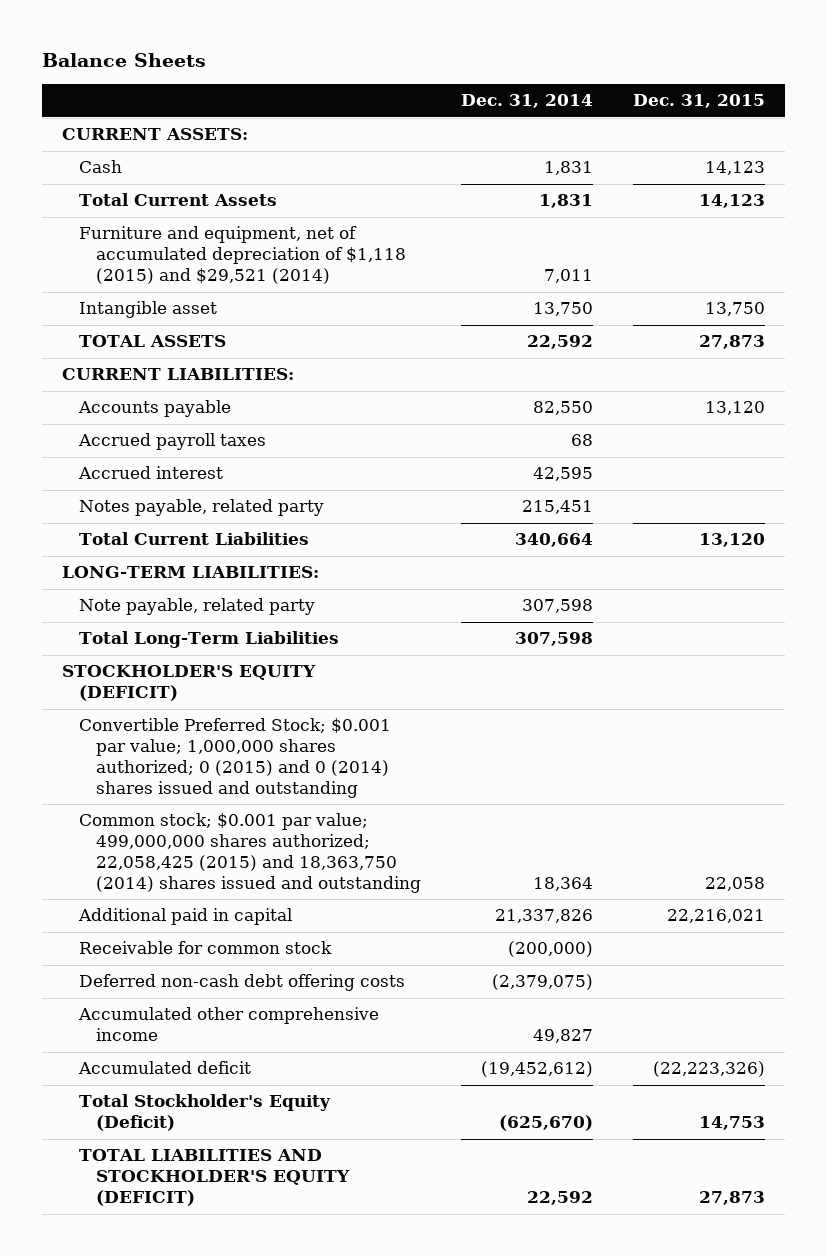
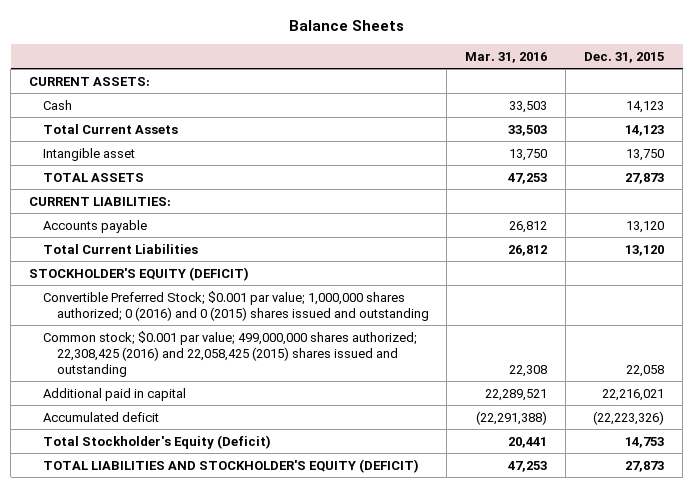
[460,94,593,109] Dec. 31, 2014 -> none
none -> [465,51,548,63] Mar. 31, 2016
[78,226,406,285] Furniture and equipment, net of accumulated depreciation of $1,118 (2015) and $29,521 (2014) -> none
[77,433,266,451] Accrued payroll taxes -> none
[77,466,223,480] Accrued interest -> none
[78,499,324,517] Notes payable, related party -> none
[61,566,319,579] LONG-TERM LIABILITIES: -> none
[78,598,315,616] Note payable, related party -> none
[78,631,339,649] Total Long-Term Liabilities -> none
[78,718,391,799] Convertible Preferred Stock; $0.001 par value; 1,000,000 shares authorized; 0 (2015) and 0 (2014) shares issued and outstanding -> [42,290,429,321] Convertible Preferred Stock; $0.001 par value; 1,000,000 shares authorized; 0 (2016) and 0 (2015) shares issued and outstanding
[78,813,421,894] Common stock; $0.001 par value; 499,000,000 shares authorized; 22,058,425 (2015) and 18,363,750 (2014) shares issued and outstanding -> [42,330,417,377] Common stock; $0.001 par value; 499,000,000 shares authorized; 22,308,425 (2016) and 22,058,425 (2015) shares issued and outstanding
[78,941,332,955] Receivable for common stock -> none
[78,974,405,992] Deferred non-cash debt offering costs -> none
[77,1007,379,1042] Accumulated other comprehensive income -> none

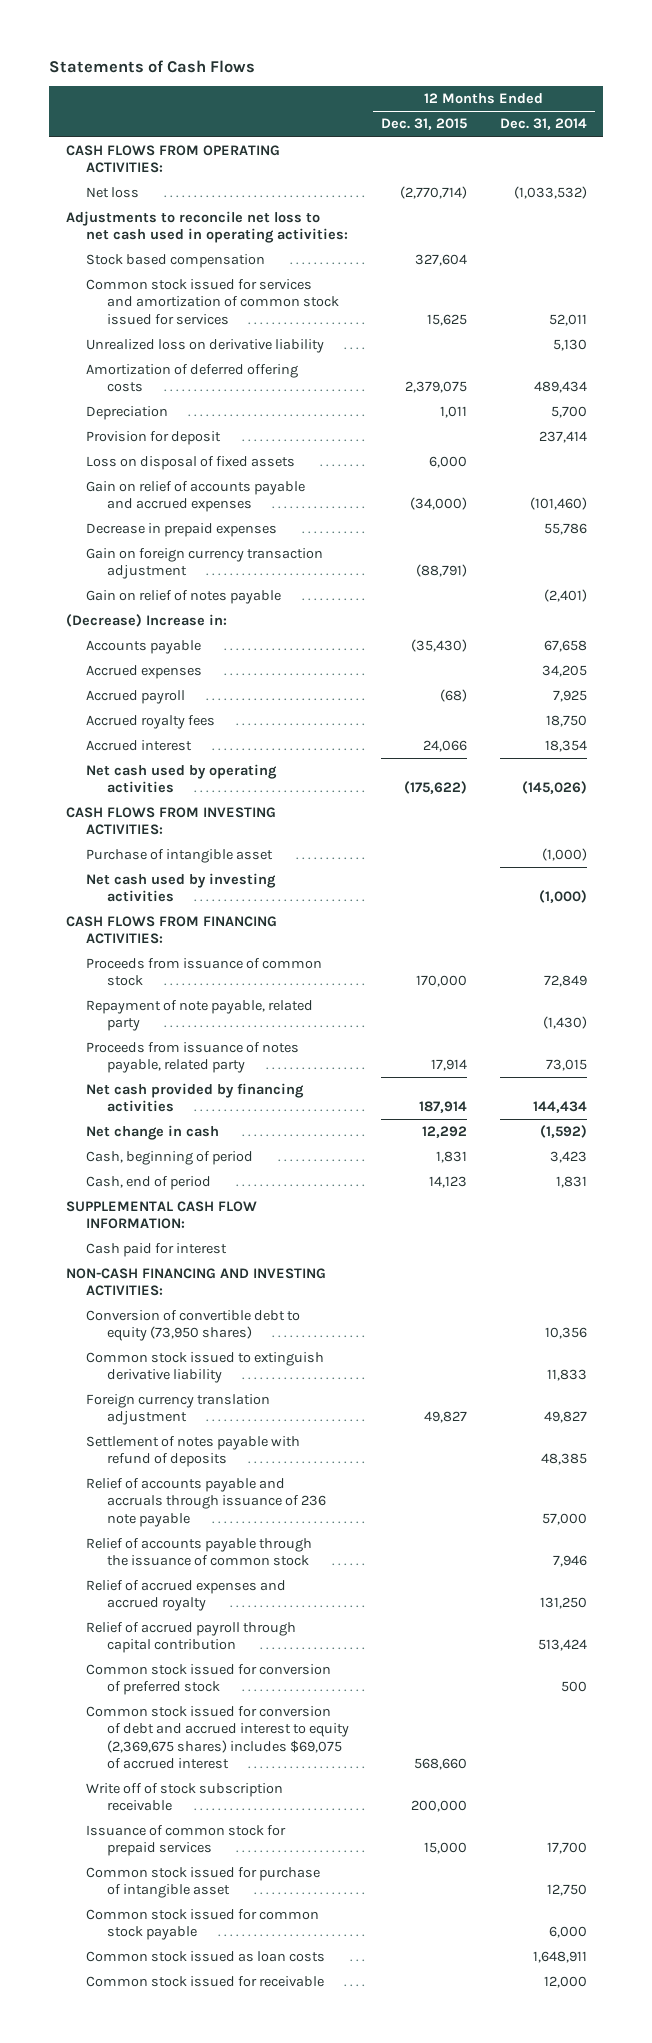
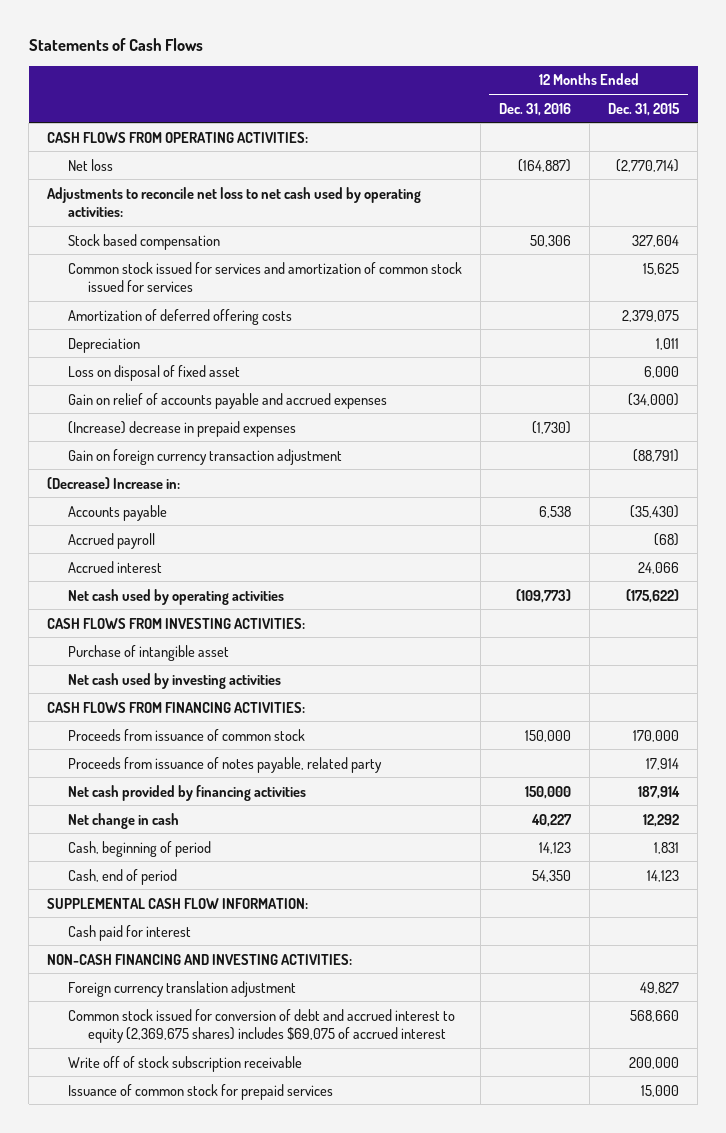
[499,118,587,131] Dec. 31, 2014 -> none
none -> [498,102,571,116] Dec. 31, 2016
[65,211,349,244] Adjustments to reconcile net loss to net cash used in operating activities: -> [47,186,422,217] Adjustments to reconcile net loss to net cash used by operating activities:
[86,339,325,354] Unrealized loss on derivative liability -> none
[86,431,222,446] Provision for deposit -> none
[86,456,296,471] Loss on disposal of fixed assets -> [67,364,240,381] Loss on disposal of fixed asset
[86,523,278,538] Decrease in prepaid expenses -> [67,420,296,437] (Increase) decrease in prepaid expenses
[86,590,282,605] Gain on relief of notes payable -> none
[86,665,203,680] Accrued expenses -> none
[86,715,216,730] Accrued royalty fees -> none
[86,1000,314,1032] Repayment of note payable, related party -> none
[86,1310,301,1342] Conversion of convertible debt to equity (73,950 shares) -> none
[86,1352,325,1384] Common stock issued to extinguish derivative liability -> none
[86,1436,301,1468] Settlement of notes payable with refund of deposits -> none
[86,1478,327,1527] Relief of accounts payable and accruals through issuance of 236 note payable -> none
[86,1538,313,1567] Relief of accounts payable through the issuance of common stock -> none
[86,1580,287,1612] Relief of accrued expenses and accrued royalty -> none
[86,1622,297,1654] Relief of accrued payroll through capital contribution -> none
[86,1664,332,1696] Common stock issued for conversion of preferred stock -> none
[86,1867,321,1899] Common stock issued for purchase of intangible asset -> none
[86,1909,320,1941] Common stock issued for common stock payable -> none
[86,1951,326,1963] Common stock issued as loan costs -> none
[86,1976,325,1988] Common stock issued for receivable -> none

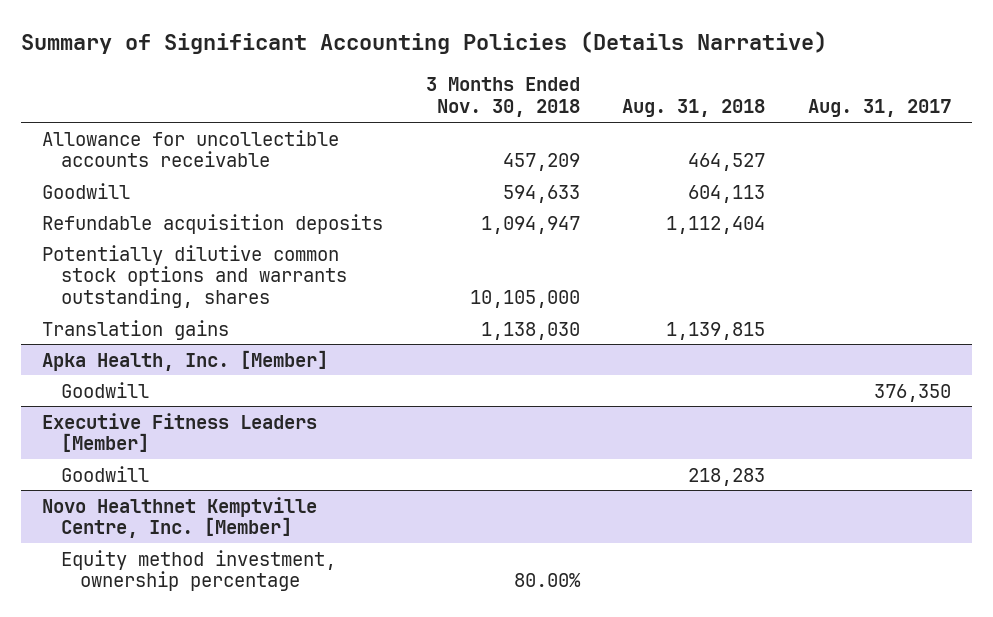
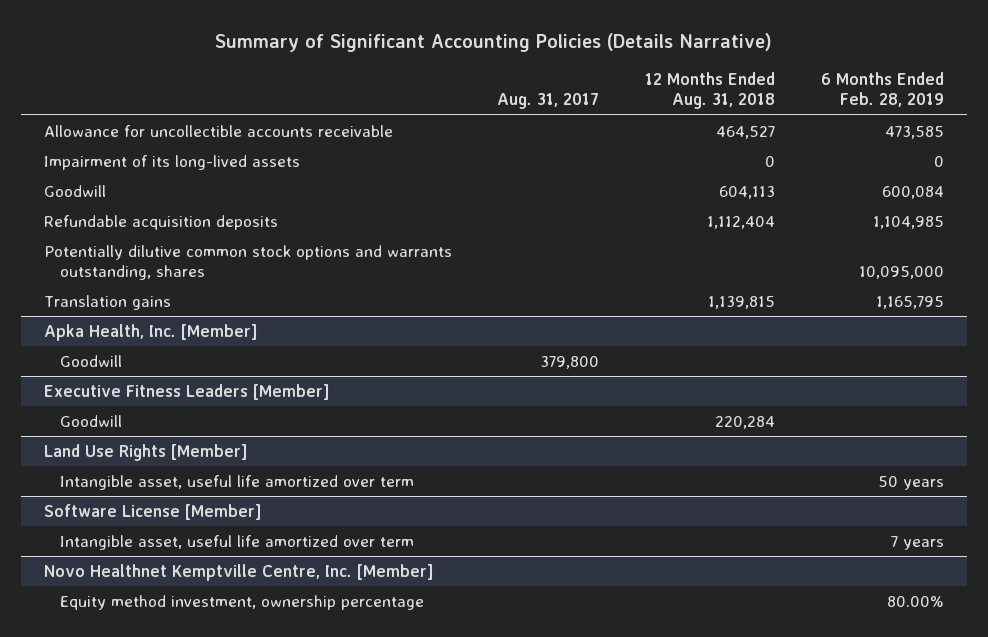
[425,77,580,118] 3 Months Ended Nov. 30, 2018 -> none
[622,99,766,118] Aug. 31, 2018 -> none
none -> [645,72,776,110] 12 Months Ended Aug. 31, 2018
none -> [820,72,944,108] 6 Months Ended Feb. 28, 2019
none -> [43,154,300,170] Impairment of its long-lived assets
[874,383,952,402] 376,350 -> [540,355,600,369] 379,800
none -> [43,443,248,461] Land Use Rights [Member]
none -> [59,474,414,490] Intangible asset, useful life amortized over term
none -> [43,503,262,520] Software License [Member]
none -> [59,534,414,550] Intangible asset, useful life amortized over term

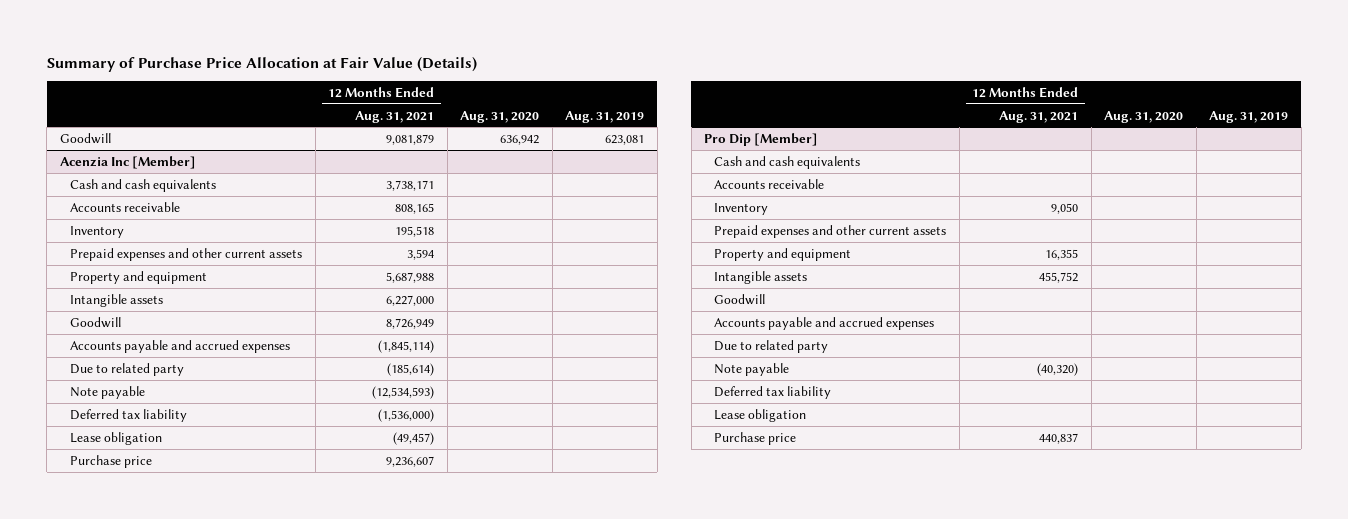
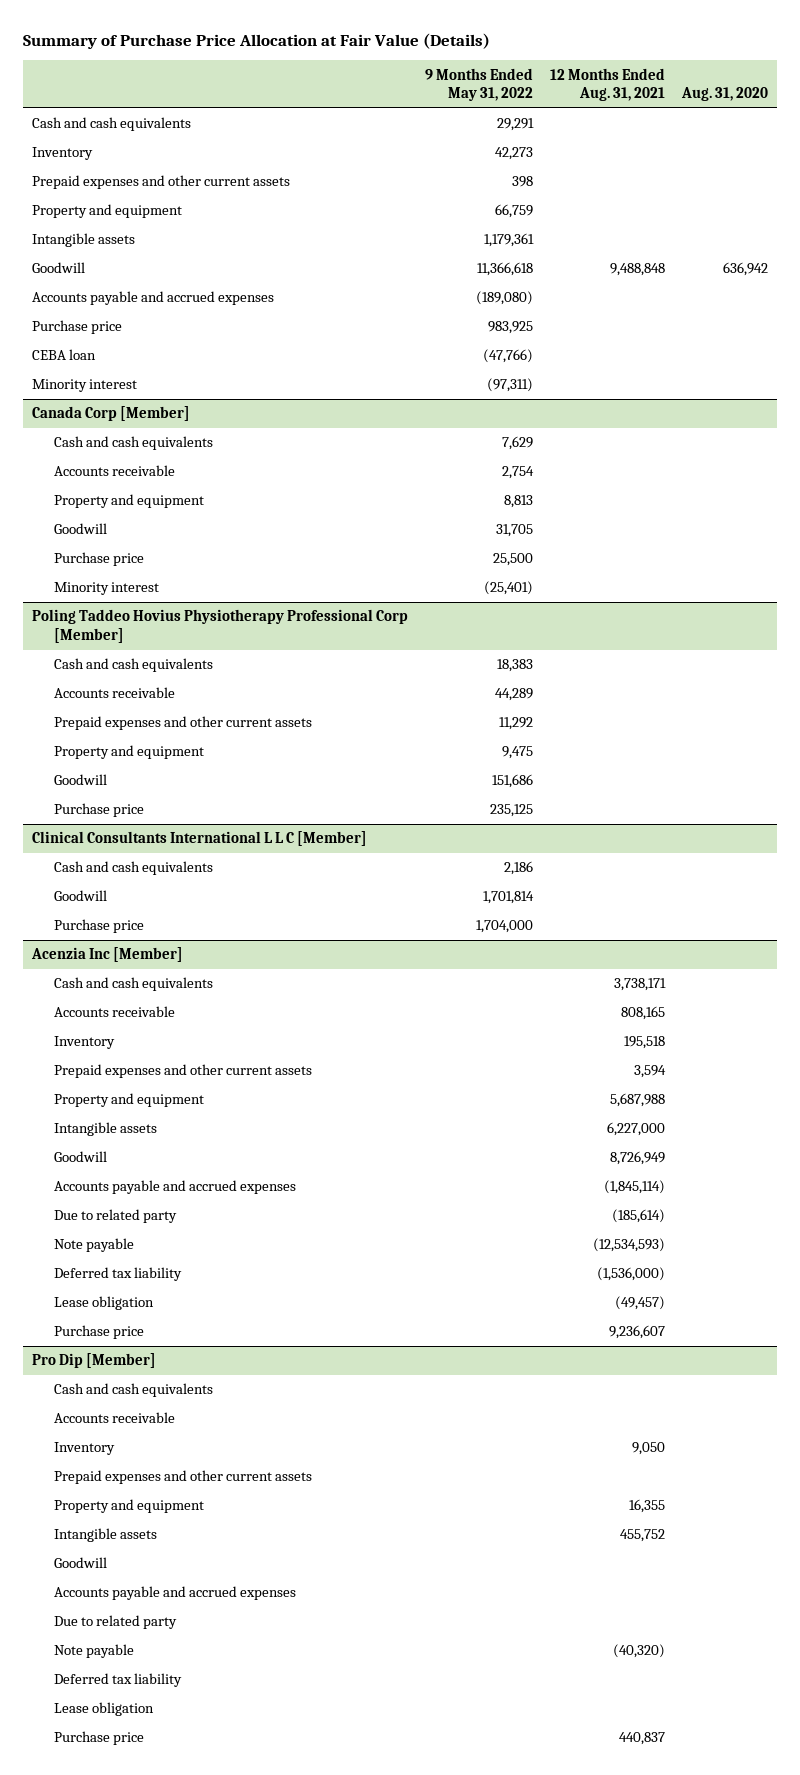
[565,110,645,123] Aug. 31, 2019 -> none
none -> [425,67,534,101] 9 Months Ended May 31, 2022
none -> [31,117,191,132] Cash and cash equivalents
none -> [31,147,93,161] Inventory
none -> [31,175,290,190] Prepaid expenses and other current assets
none -> [31,204,182,219] Property and equipment
none -> [31,233,135,248] Intangible assets
[386,133,435,145] 9,081,879 -> [610,263,666,277] 9,488,848
none -> [31,291,274,306] Accounts payable and accrued expenses
none -> [31,320,122,335] Purchase price
none -> [31,349,96,361] CEBA loan
none -> [31,379,137,393] Minority interest
none -> [31,406,190,422] Canada Corp [Member]
none -> [54,436,214,451] Cash and cash equivalents
none -> [54,465,176,477] Accounts receivable
none -> [54,494,205,509] Property and equipment
none -> [54,523,108,535] Goodwill
none -> [54,552,145,567] Purchase price
none -> [54,582,160,596] Minority interest
none -> [31,609,408,643] Poling Taddeo Hovius Physiotherapy Professional Corp [Member]
none -> [54,658,214,673] Cash and cash equivalents
none -> [54,687,176,699] Accounts receivable
none -> [54,716,313,731] Prepaid expenses and other current assets
none -> [54,745,205,760] Property and equipment
none -> [54,774,108,786] Goodwill
none -> [54,803,145,818] Purchase price
none -> [31,831,367,847] Clinical Consultants International L L C [Member]
none -> [54,861,214,876] Cash and cash equivalents
none -> [54,890,108,902] Goodwill
none -> [54,919,145,934] Purchase price

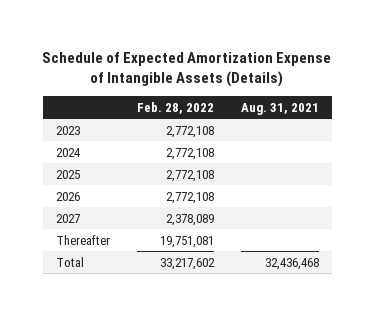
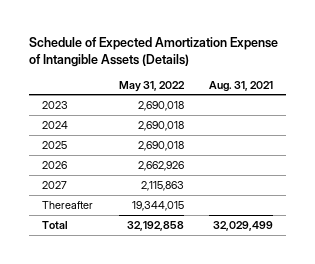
[136,101,214,114] Feb. 28, 2022 -> none
none -> [118,80,185,92] May 31, 2022
[264,257,319,270] 32,436,468 -> [212,220,273,231] 32,029,499

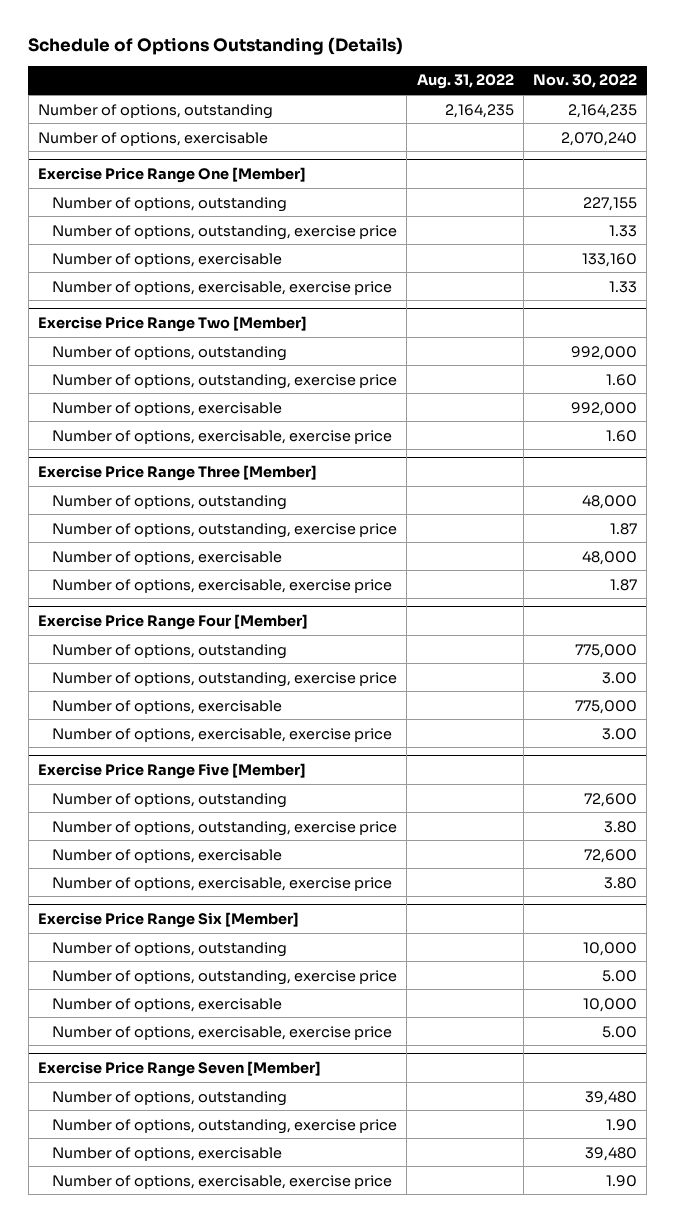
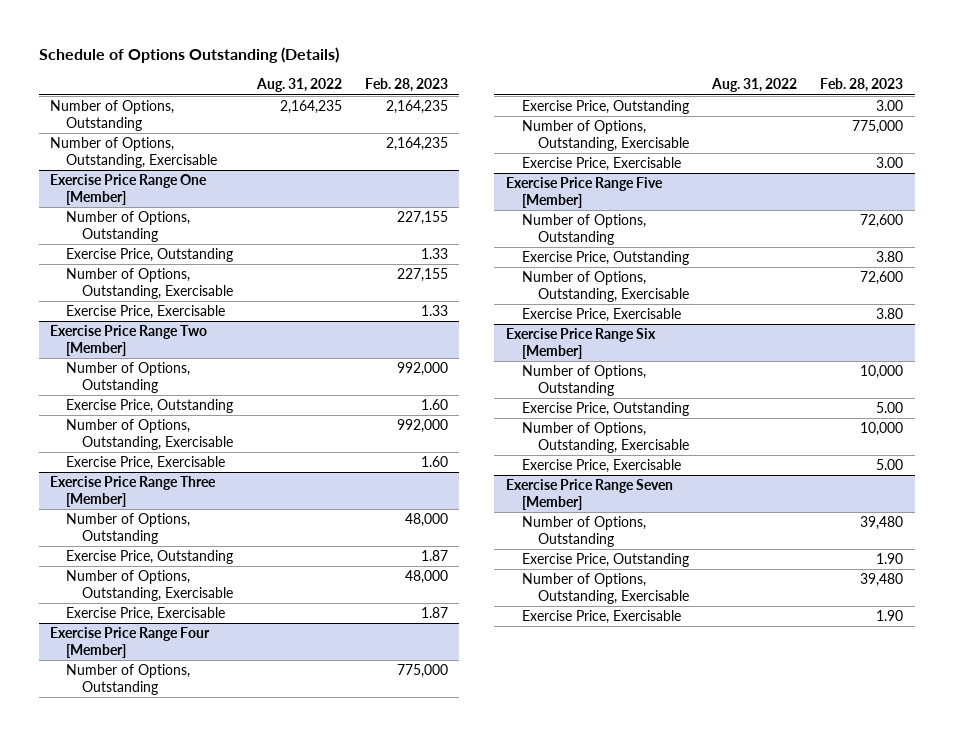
[533,74,638,89] Nov. 30, 2022 -> none
none -> [364,78,448,93] Feb. 28, 2023
[37,103,273,119] Number of options, outstanding -> [50,100,175,131] Number of Options, Outstanding
[37,131,268,146] Number of options, exercisable -> [50,137,218,168] Number of Options, Outstanding, Exercisable
[52,196,288,212] Number of options, outstanding -> [66,211,191,242] Number of Options, Outstanding
[52,224,398,240] Number of options, outstanding, exercise price -> [66,248,234,263] Exercise Price, Outstanding
[52,252,283,267] Number of options, exercisable -> [66,268,234,299] Number of Options, Outstanding, Exercisable
[52,280,393,295] Number of options, exercisable, exercise price -> [66,305,226,320] Exercise Price, Exercisable
[52,345,288,361] Number of options, outstanding -> [66,362,191,393] Number of Options, Outstanding
[52,373,398,389] Number of options, outstanding, exercise price -> [66,399,234,414] Exercise Price, Outstanding
[52,401,283,416] Number of options, exercisable -> [66,419,234,450] Number of Options, Outstanding, Exercisable
[52,429,393,444] Number of options, exercisable, exercise price -> [66,456,226,471] Exercise Price, Exercisable
[52,494,288,510] Number of options, outstanding -> [66,513,191,544] Number of Options, Outstanding
[52,522,398,538] Number of options, outstanding, exercise price -> [66,550,234,565] Exercise Price, Outstanding
[52,550,283,565] Number of options, exercisable -> [66,570,234,601] Number of Options, Outstanding, Exercisable
[52,578,393,593] Number of options, exercisable, exercise price -> [66,607,226,622] Exercise Price, Exercisable
[52,643,288,659] Number of options, outstanding -> [66,664,191,695] Number of Options, Outstanding
[52,671,398,687] Number of options, outstanding, exercise price -> [521,100,689,115] Exercise Price, Outstanding
[52,699,283,714] Number of options, exercisable -> [521,120,689,151] Number of Options, Outstanding, Exercisable
[52,727,393,742] Number of options, exercisable, exercise price -> [521,157,681,172] Exercise Price, Exercisable
[52,792,288,808] Number of options, outstanding -> [521,214,646,245] Number of Options, Outstanding
[52,820,398,836] Number of options, outstanding, exercise price -> [521,251,689,266] Exercise Price, Outstanding
[52,848,283,863] Number of options, exercisable -> [521,271,689,302] Number of Options, Outstanding, Exercisable
[52,876,393,891] Number of options, exercisable, exercise price -> [521,308,681,323] Exercise Price, Exercisable
[52,941,288,957] Number of options, outstanding -> [521,365,646,396] Number of Options, Outstanding
[52,969,398,985] Number of options, outstanding, exercise price -> [521,402,689,417] Exercise Price, Outstanding
[52,997,283,1012] Number of options, exercisable -> [521,422,689,453] Number of Options, Outstanding, Exercisable
[52,1025,393,1040] Number of options, exercisable, exercise price -> [521,459,681,474] Exercise Price, Exercisable
[52,1090,288,1106] Number of options, outstanding -> [521,516,646,547] Number of Options, Outstanding
[52,1118,398,1134] Number of options, outstanding, exercise price -> [521,553,689,568] Exercise Price, Outstanding
[52,1146,283,1161] Number of options, exercisable -> [521,573,689,604] Number of Options, Outstanding, Exercisable
[52,1174,393,1189] Number of options, exercisable, exercise price -> [521,610,681,625] Exercise Price, Exercisable

